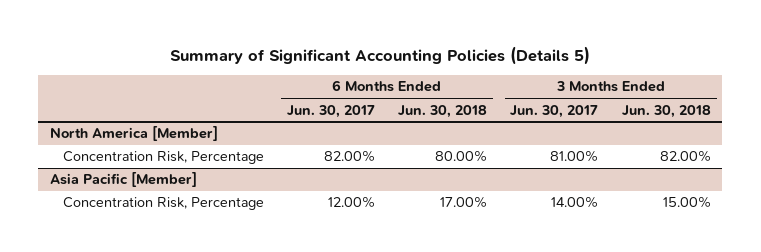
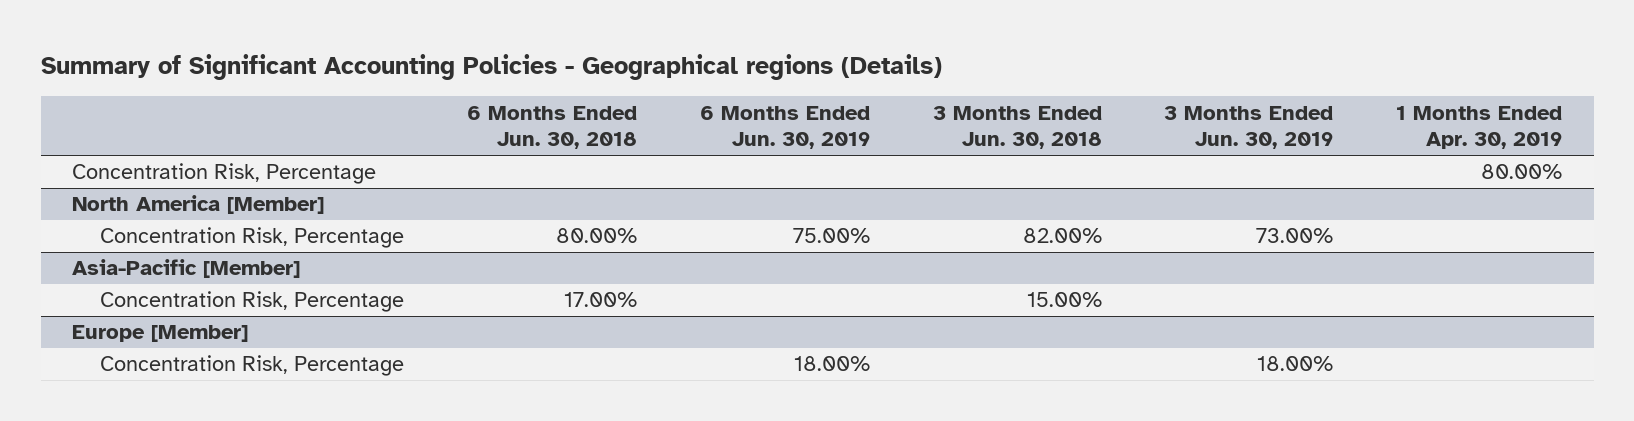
[170,45,591,65] Summary of Significant Accounting Policies (Details 5) -> [40,54,942,81] Summary of Significant Accounting Policies - Geographical regions (Details)
[286,104,375,118] Jun. 30, 2017 -> none
[510,104,599,118] Jun. 30, 2017 -> none
none -> [699,105,870,150] 6 Months Ended Jun. 30, 2019
none -> [1164,105,1334,150] 3 Months Ended Jun. 30, 2019
none -> [1396,105,1563,150] 1 Months Ended Apr. 30, 2019
none -> [72,163,377,185] Concentration Risk, Percentage
[49,172,197,188] Asia Pacific [Member] -> [72,259,301,279] Asia-Pacific [Member]
none -> [72,325,249,343] Europe [Member]
none -> [100,355,405,377] Concentration Risk, Percentage

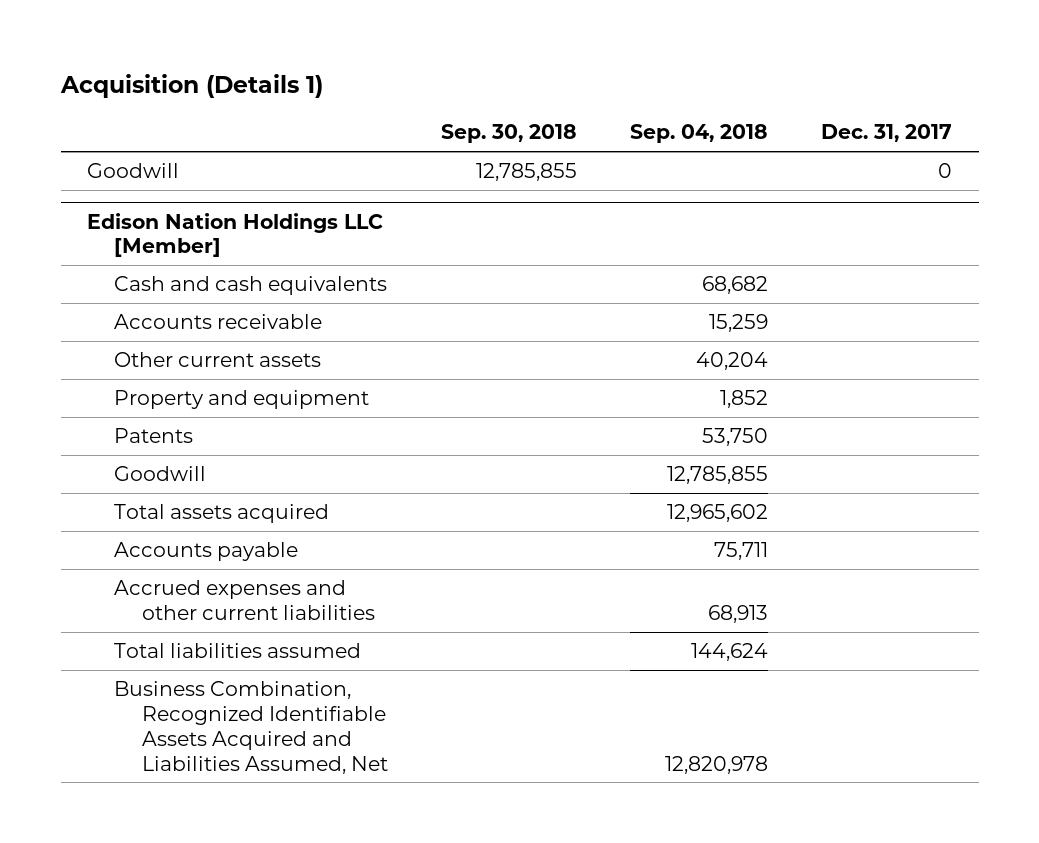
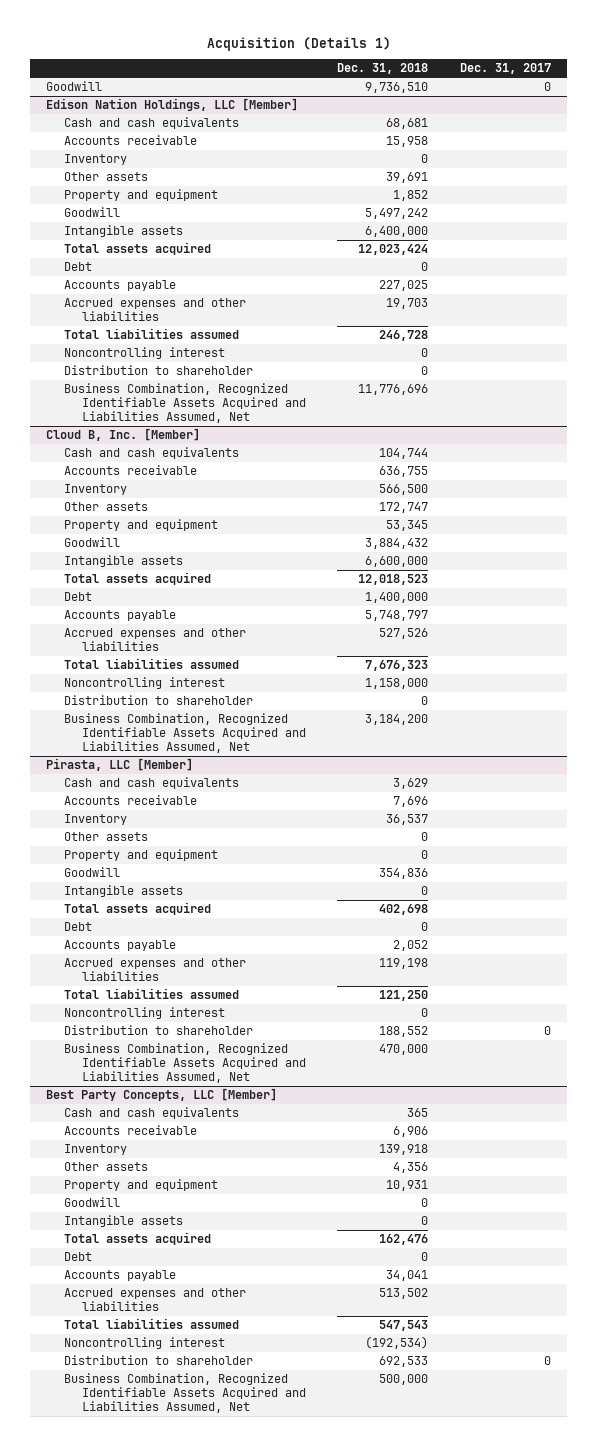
[440,124,577,144] Sep. 30, 2018 -> none
[630,124,769,144] Sep. 04, 2018 -> none
none -> [337,63,429,75] Dec. 31, 2018
[87,212,384,258] Edison Nation Holdings LLC [Member] -> [46,98,299,112] Edison Nation Holdings, LLC [Member]
none -> [63,154,127,166] Inventory
[114,352,322,368] Other current assets -> [63,172,148,182] Other assets
[114,428,194,444] Patents -> none
none -> [63,225,183,238] Intangible assets
none -> [63,262,92,272] Debt
[114,580,375,621] Accrued expenses and other current liabilities -> [63,298,246,322] Accrued expenses and other liabilities
none -> [63,347,225,360] Noncontrolling interest
none -> [63,365,253,376] Distribution to shareholder
none -> [46,428,201,442] Cloud B, Inc. [Member]
none -> [63,447,239,460] Cash and cash equivalents
none -> [63,465,197,476] Accounts receivable
none -> [63,484,127,496] Inventory
none -> [63,502,148,512] Other assets
none -> [63,519,218,532] Property and equipment
none -> [63,537,120,548] Goodwill
none -> [63,555,183,568] Intangible assets
none -> [63,572,211,586] Total assets acquired
none -> [63,592,92,602] Debt
none -> [63,610,176,622] Accounts payable
none -> [63,628,246,652] Accrued expenses and other liabilities
none -> [63,658,239,670] Total liabilities assumed
none -> [63,677,225,690] Noncontrolling interest
none -> [63,695,253,706] Distribution to shareholder
none -> [63,713,306,754] Business Combination, Recognized Identifiable Assets Acquired and Liabilities Assumed, Net
none -> [46,758,194,772] Pirasta, LLC [Member]
none -> [63,777,239,790] Cash and cash equivalents
none -> [63,795,197,806] Accounts receivable
none -> [63,814,127,826] Inventory
none -> [63,832,148,842] Other assets
none -> [63,849,218,862] Property and equipment
none -> [63,867,120,878] Goodwill
none -> [63,885,183,898] Intangible assets
none -> [63,902,211,916] Total assets acquired
none -> [63,922,92,932] Debt
none -> [63,940,176,952] Accounts payable
none -> [63,958,246,982] Accrued expenses and other liabilities
none -> [63,988,239,1000] Total liabilities assumed
none -> [63,1007,225,1020] Noncontrolling interest
none -> [63,1025,253,1036] Distribution to shareholder
none -> [63,1043,306,1084] Business Combination, Recognized Identifiable Assets Acquired and Liabilities Assumed, Net
none -> [46,1088,278,1102] Best Party Concepts, LLC [Member]
none -> [63,1107,239,1120] Cash and cash equivalents
none -> [63,1125,197,1136] Accounts receivable
none -> [63,1144,127,1156] Inventory
none -> [63,1162,148,1172] Other assets
none -> [63,1179,218,1192] Property and equipment
none -> [63,1197,120,1208] Goodwill
none -> [63,1215,183,1228] Intangible assets
none -> [63,1232,211,1246] Total assets acquired
none -> [63,1252,92,1262] Debt
none -> [63,1270,176,1282] Accounts payable
none -> [63,1288,246,1312] Accrued expenses and other liabilities
none -> [63,1318,239,1330] Total liabilities assumed
none -> [63,1337,225,1350] Noncontrolling interest
none -> [63,1355,253,1366] Distribution to shareholder
none -> [63,1373,306,1414] Business Combination, Recognized Identifiable Assets Acquired and Liabilities Assumed, Net

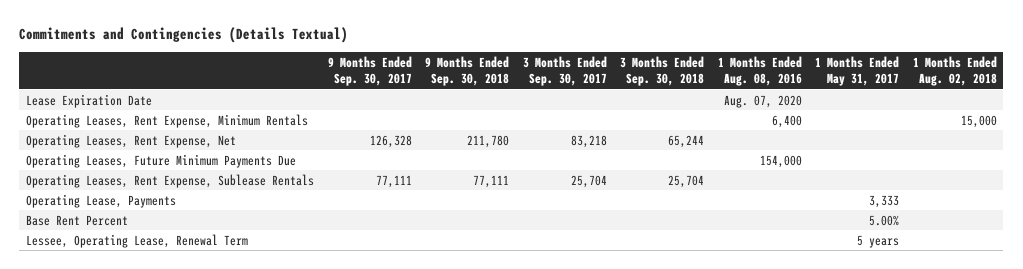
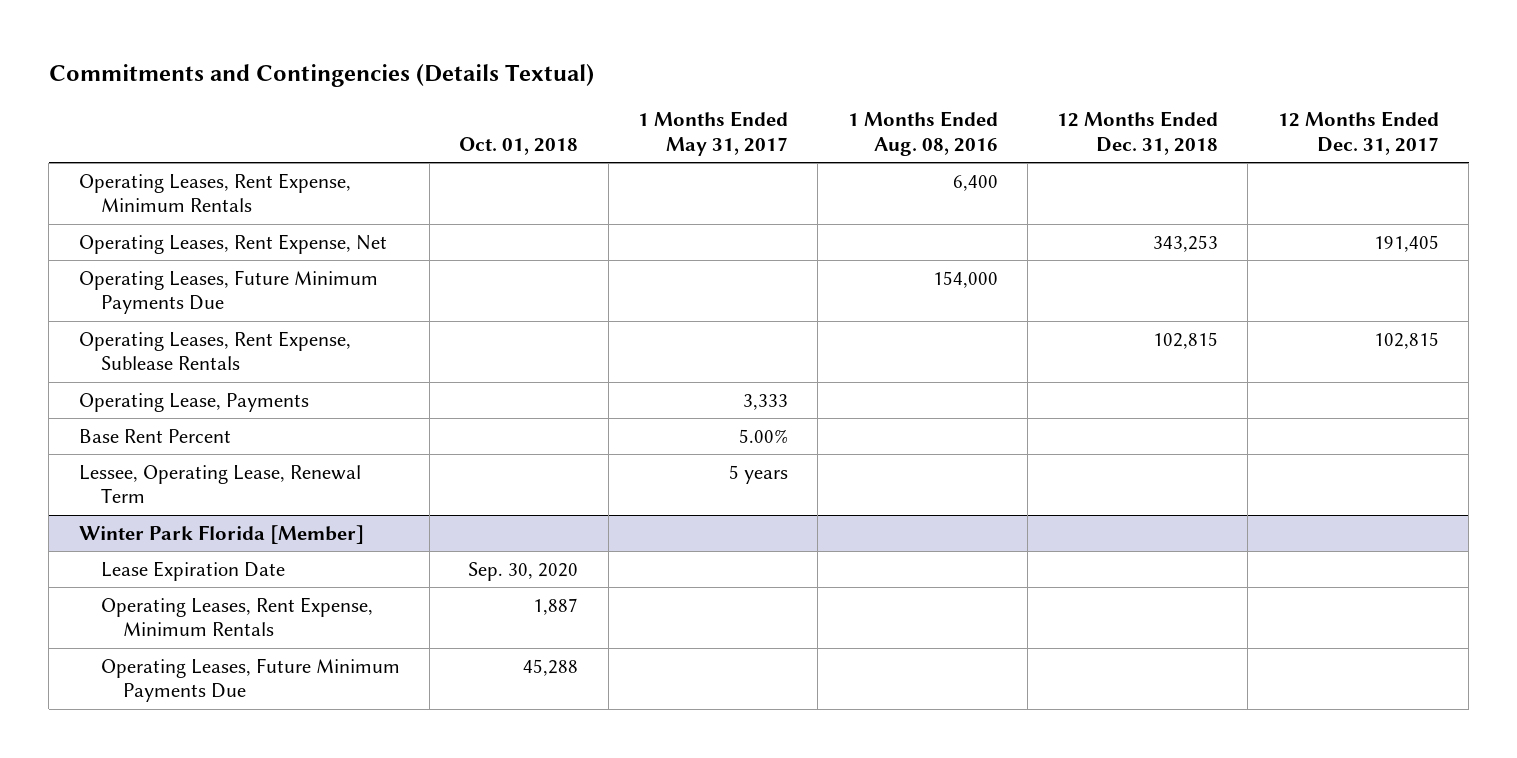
[327,55,412,86] 9 Months Ended Sep. 30, 2017 -> none
[425,55,510,86] 9 Months Ended Sep. 30, 2018 -> none
[522,55,607,86] 3 Months Ended Sep. 30, 2017 -> none
[620,55,705,86] 3 Months Ended Sep. 30, 2018 -> none
[912,55,997,86] 1 Months Ended Aug. 02, 2018 -> none
none -> [459,137,579,156] Oct. 01, 2018
none -> [1057,111,1219,156] 12 Months Ended Dec. 31, 2018
none -> [1277,111,1439,156] 12 Months Ended Dec. 31, 2017
[26,93,153,108] Lease Expiration Date -> none
none -> [78,524,364,544] Winter Park Florida [Member]
none -> [100,560,285,581] Lease Expiration Date
none -> [100,596,373,637] Operating Leases, Rent Expense, Minimum Rentals
none -> [100,657,400,703] Operating Leases, Future Minimum Payments Due

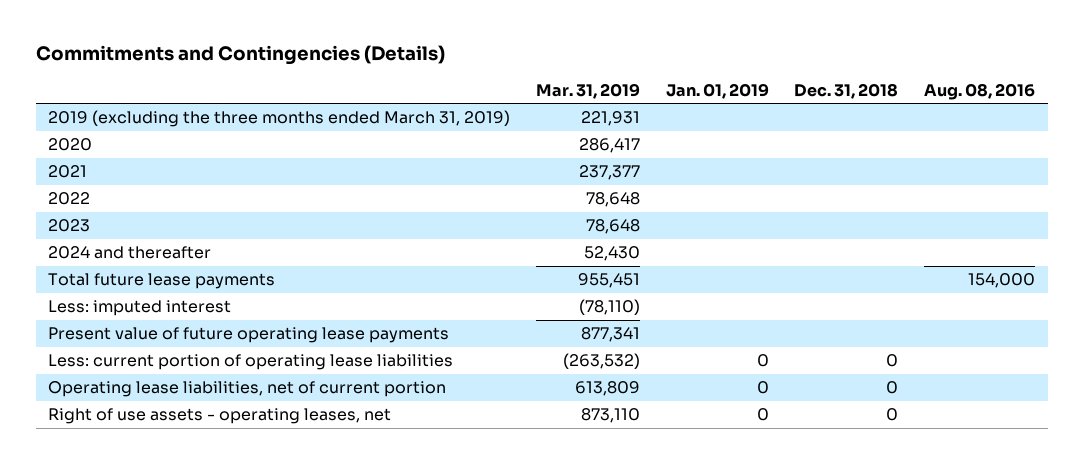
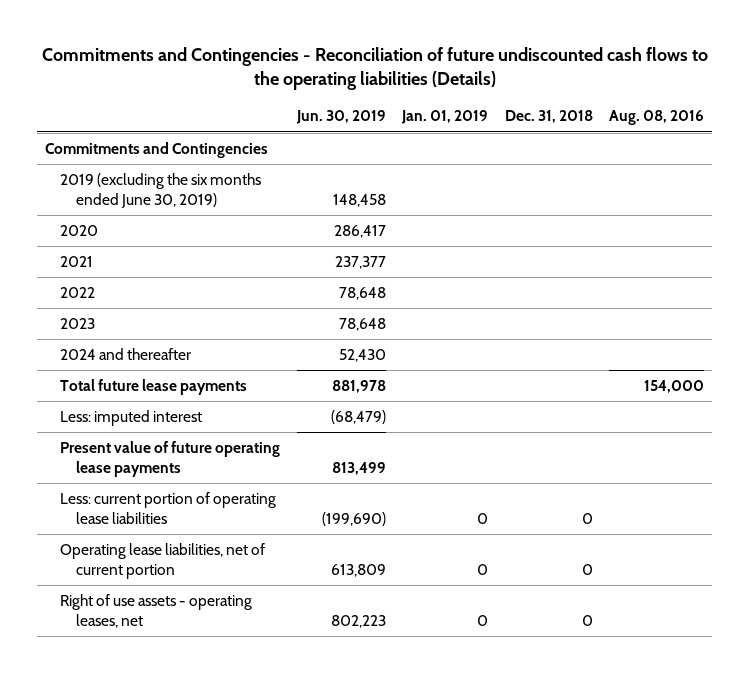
[35,45,445,66] Commitments and Contingencies (Details) -> [41,47,708,91] Commitments and Contingencies - Reconciliation of future undiscounted cash flows to the operating liabilities (Details)
[535,82,640,99] Mar. 31, 2019 -> none
none -> [295,110,386,125] Jun. 30, 2019
none -> [45,141,269,158] Commitments and Contingencies
[48,110,511,128] 2019 (excluding the three months ended March 31, 2019) -> [60,172,262,208] 2019 (excluding the six months ended June 30, 2019)

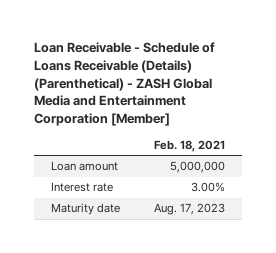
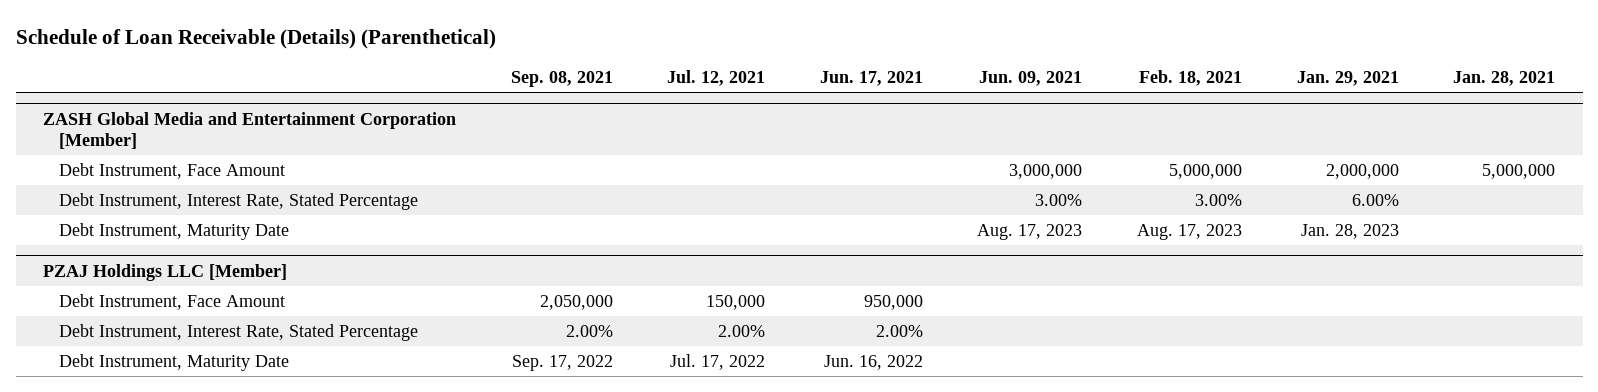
[33,41,215,127] Loan Receivable - Schedule of Loans Receivable (Details) (Parenthetical) - ZASH Global Media and Entertainment Corporation [Member] -> [15,29,496,50] Schedule of Loan Receivable (Details) (Parenthetical)
none -> [510,71,613,88] Sep. 08, 2021
none -> [667,70,766,87] Jul. 12, 2021
none -> [819,71,923,87] Jun. 17, 2021
none -> [979,71,1083,87] Jun. 09, 2021
none -> [1296,71,1399,87] Jan. 29, 2021
none -> [1453,71,1556,87] Jan. 28, 2021
[51,161,119,172] Loan amount -> none
[51,182,114,193] Interest rate -> none
[51,203,121,216] Maturity date -> none
none -> [43,111,457,150] ZASH Global Media and Entertainment Corporation [Member]
none -> [58,162,285,179] Debt Instrument, Face Amount
none -> [58,192,418,210] Debt Instrument, Interest Rate, Stated Percentage
none -> [58,222,289,240] Debt Instrument, Maturity Date
none -> [43,263,288,281] PZAJ Holdings LLC [Member]
none -> [58,293,285,310] Debt Instrument, Face Amount
none -> [58,323,418,341] Debt Instrument, Interest Rate, Stated Percentage
none -> [58,353,289,371] Debt Instrument, Maturity Date

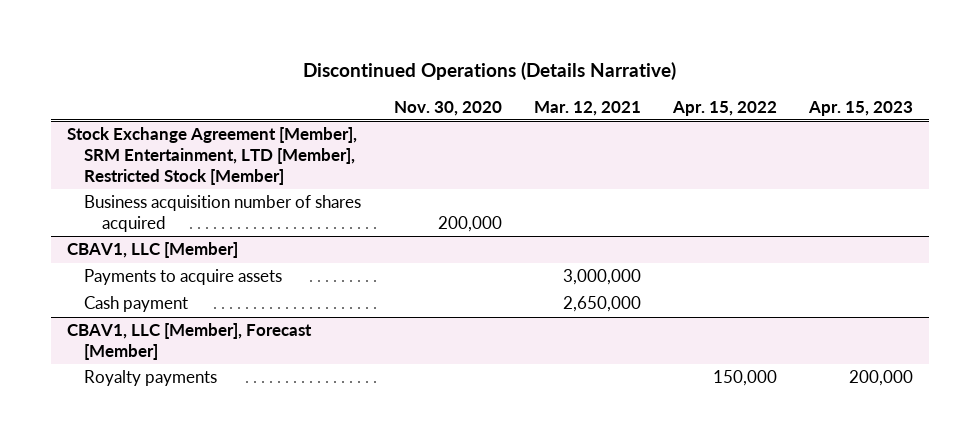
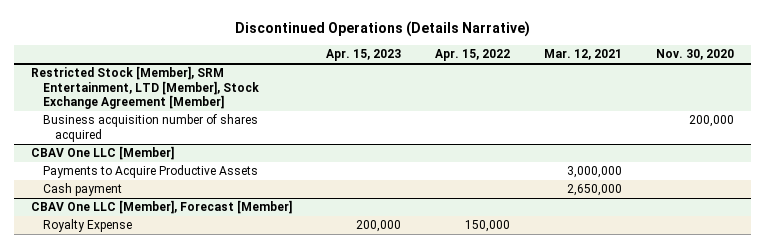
[66,127,357,185] Stock Exchange Agreement [Member], SRM Entertainment, LTD [Member], Restricted Stock [Member] -> [31,66,259,110] Restricted Stock [Member], SRM Entertainment, LTD [Member], Stock Exchange Agreement [Member]
[66,242,238,259] CBAV1, LLC [Member] -> [31,146,175,161] CBAV One LLC [Member]
[84,269,283,286] Payments to acquire assets -> [42,165,258,179] Payments to Acquire Productive Assets
[66,323,312,360] CBAV1, LLC [Member], Forecast [Member] -> none
[84,370,218,387] Royalty payments -> none
none -> [31,200,293,215] CBAV One LLC [Member], Forecast [Member]
none -> [42,219,132,233] Royalty Expense

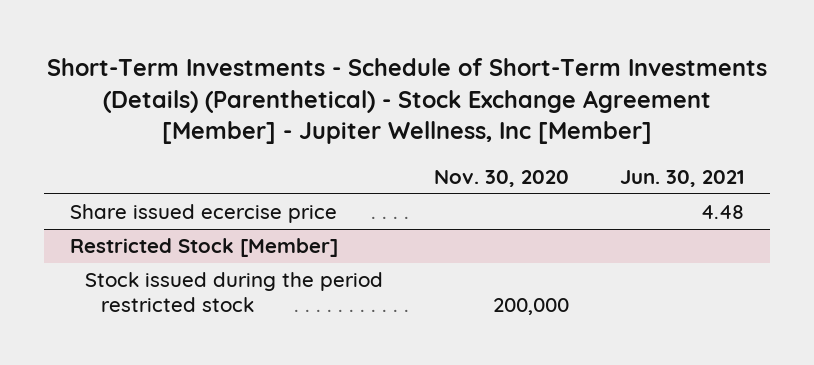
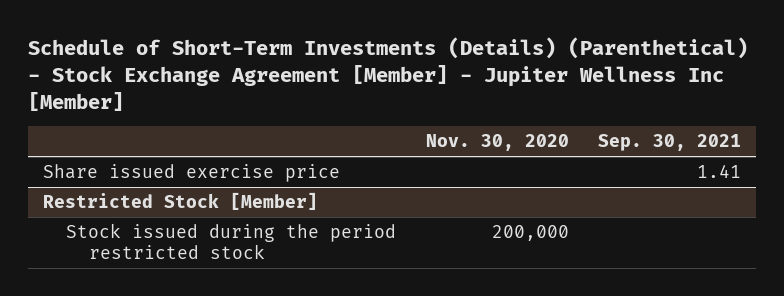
[46,57,767,145] Short-Term Investments - Schedule of Short-Term Investments (Details) (Parenthetical) - Stock Exchange Agreement [Member] - Jupiter Wellness, Inc [Member] -> [28,36,749,111] Schedule of Short-Term Investments (Details) (Parenthetical) - Stock Exchange Agreement [Member] - Jupiter Wellness Inc [Member]
[620,170,745,188] Jun. 30, 2021 -> none
none -> [598,134,742,152] Sep. 30, 2021
[69,204,337,224] Share issued ecercise price -> [42,164,340,183] Share issued exercise price

